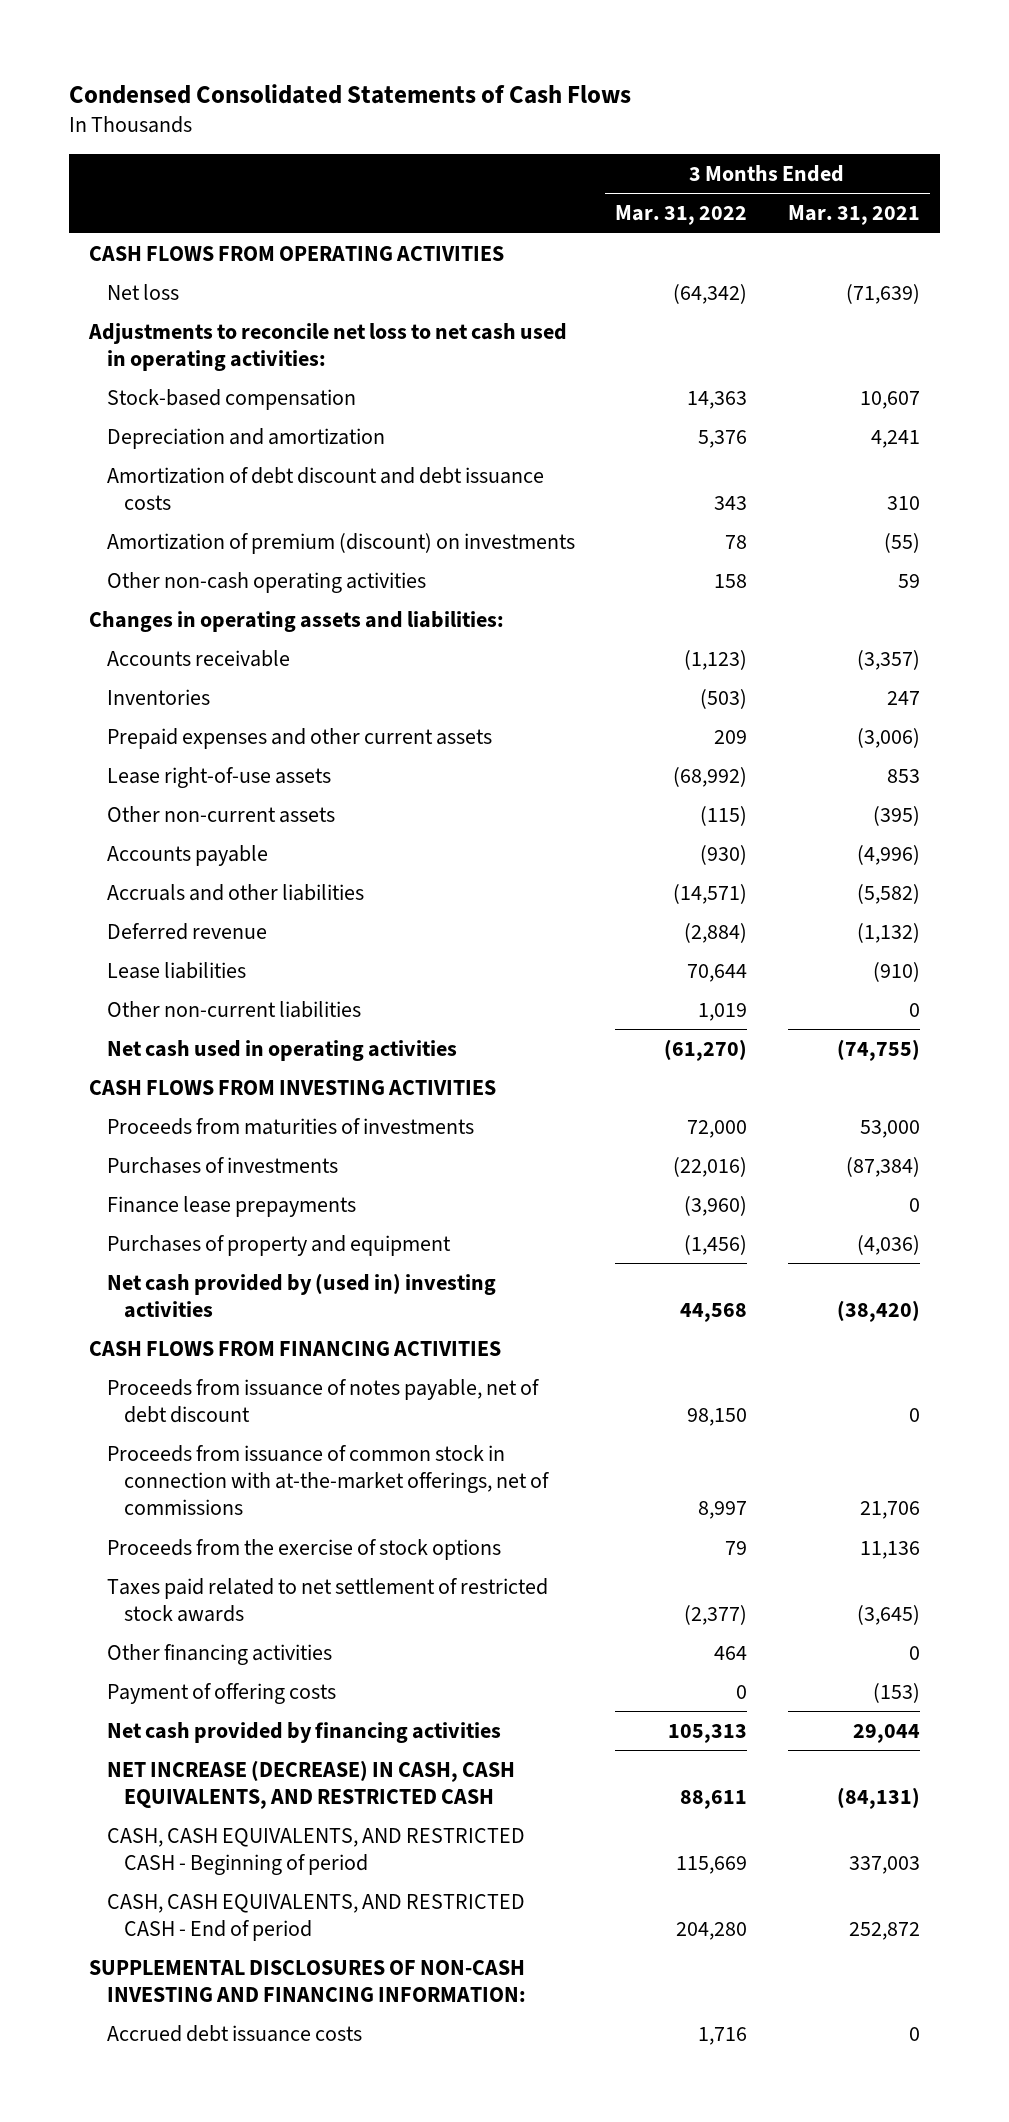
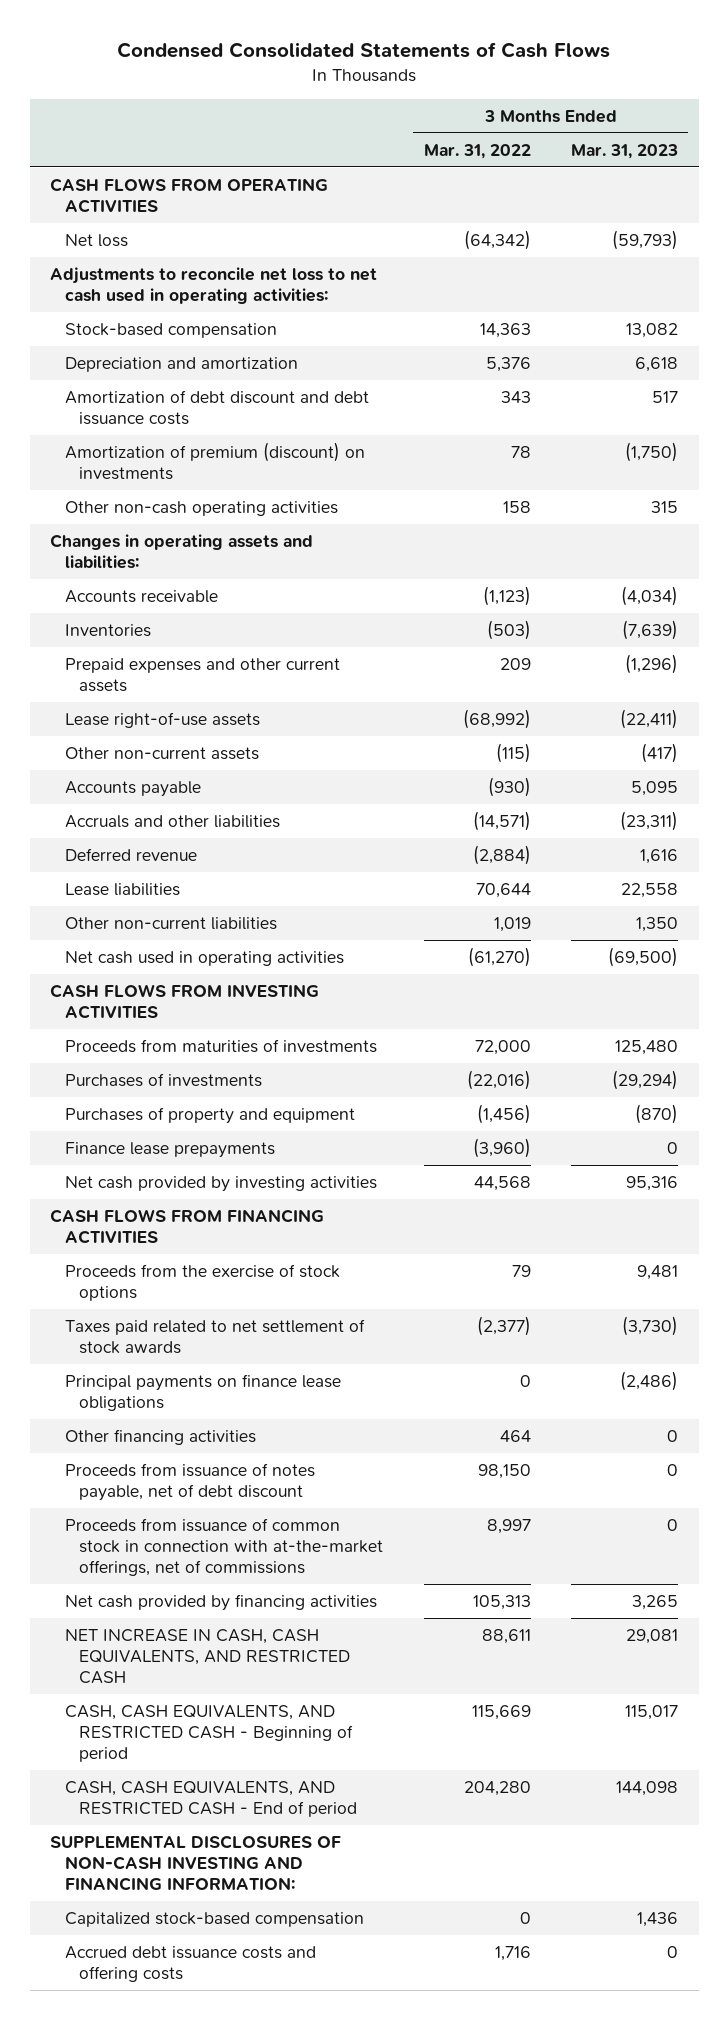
[787,205,920,226] Mar. 31, 2021 -> none
none -> [571,143,679,159] Mar. 31, 2023
[106,1195,356,1217] Finance lease prepayments -> [64,1142,275,1159] Finance lease prepayments
[106,1272,496,1318] Net cash provided by (used in) investing activities -> [64,1176,377,1193] Net cash provided by investing activities
[106,1577,548,1622] Taxes paid related to net settlement of restricted stock awards -> [64,1319,365,1354] Taxes paid related to net settlement of stock awards
none -> [64,1374,341,1411] Principal payments on finance lease obligations
[106,1682,336,1704] Payment of offering costs -> none
[106,1378,540,1423] Proceeds from issuance of notes payable, net of debt discount -> [64,1463,315,1501] Proceeds from issuance of notes payable, net of debt discount
[106,1444,551,1516] Proceeds from issuance of common stock in connection with at-the-market offerings, net of commissions -> [64,1518,383,1576] Proceeds from issuance of common stock in connection with at-the-market offerings, net of commissions
[106,1759,515,1809] NET INCREASE (DECREASE) IN CASH, CASH EQUIVALENTS, AND RESTRICTED CASH -> [64,1629,350,1684] NET INCREASE IN CASH, CASH EQUIVALENTS, AND RESTRICTED CASH
none -> [64,1912,364,1928] Capitalized stock-based compensation
[106,2024,362,2042] Accrued debt issuance costs -> [64,1946,316,1982] Accrued debt issuance costs and offering costs

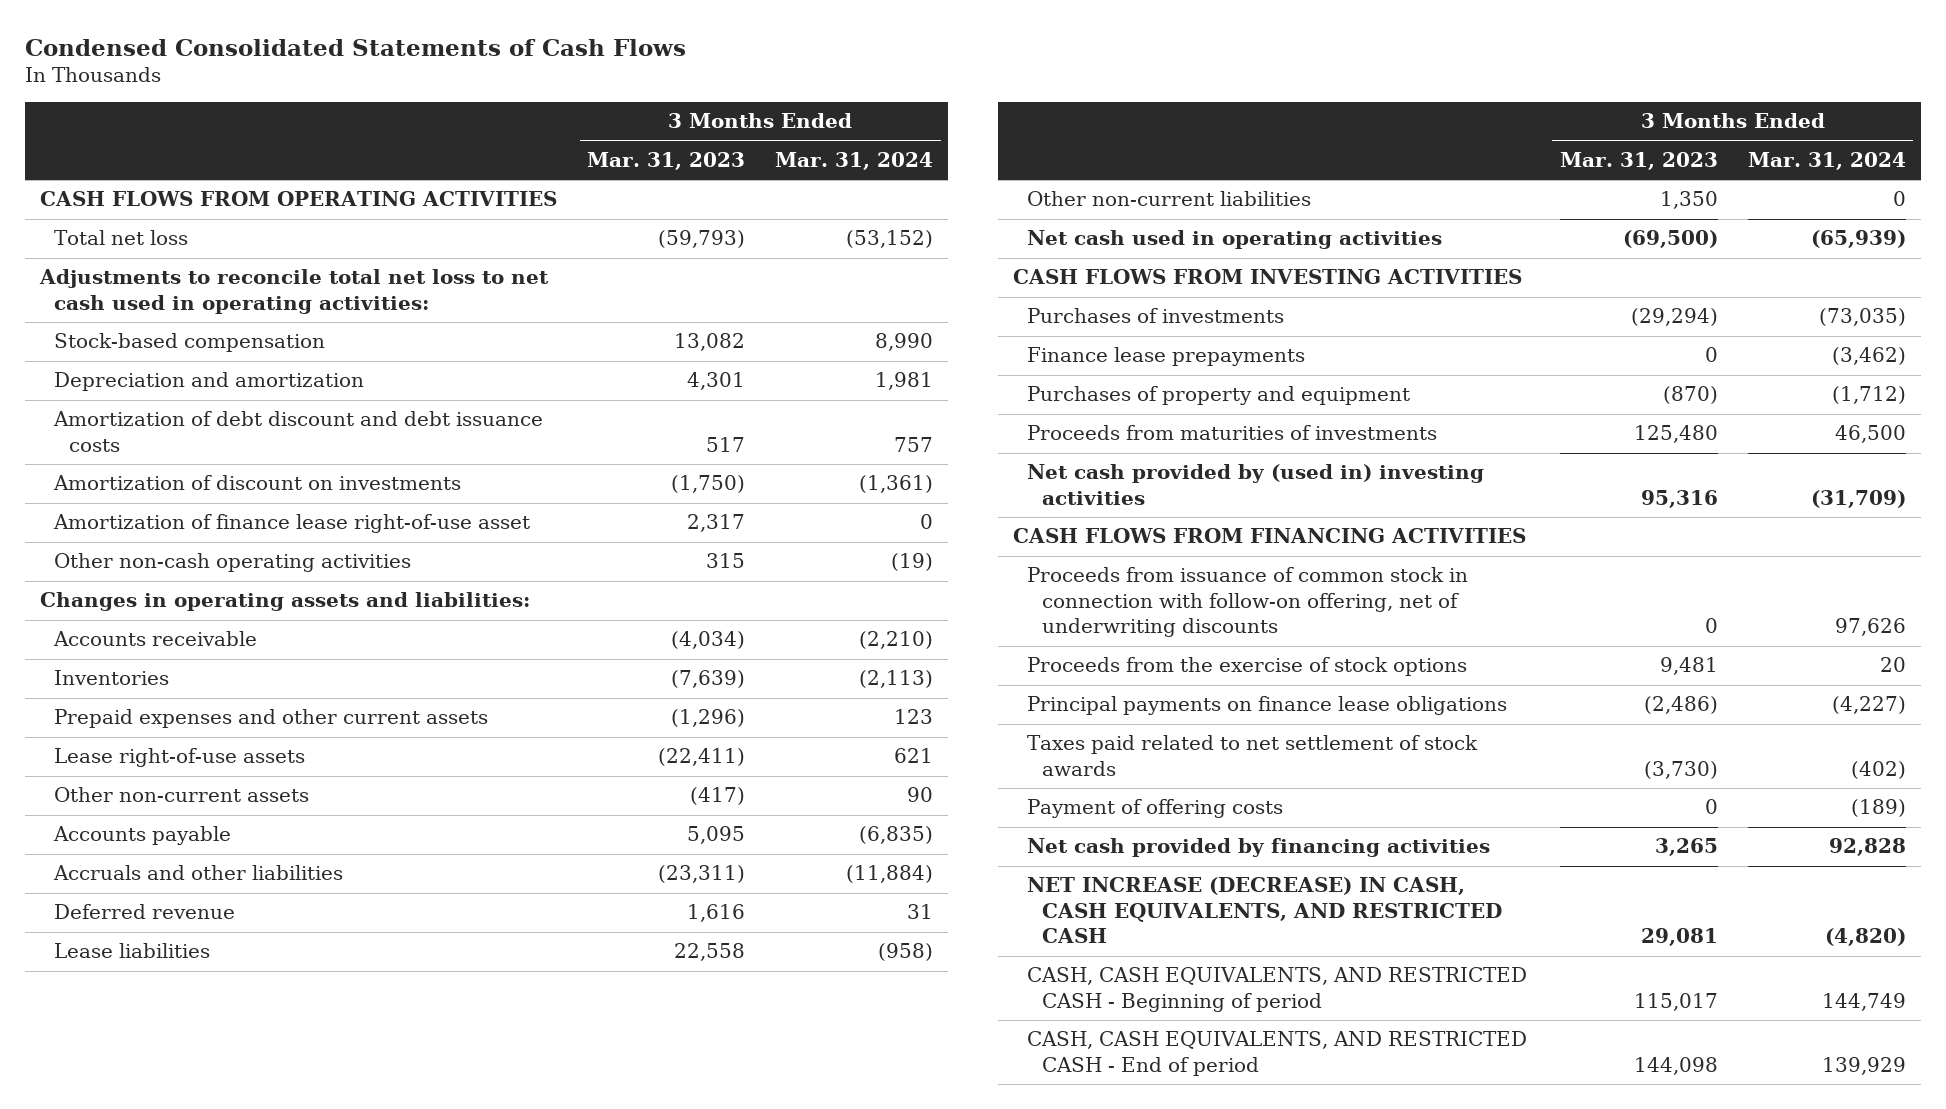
[423,143,531,159] Mar. 31, 2022 -> none
none -> [775,152,934,171] Mar. 31, 2024
[64,234,128,248] Net loss -> [54,230,189,246] Total net loss
[50,267,378,304] Adjustments to reconcile net loss to net cash used in operating activities: -> [39,269,550,314] Adjustments to reconcile total net loss to net cash used in operating activities:
[635,357,679,373] 6,618 -> [687,372,746,391] 4,301
[64,442,365,480] Amortization of premium (discount) on investments -> [53,475,462,491] Amortization of discount on investments
none -> [53,514,531,534] Amortization of finance lease right-of-use asset
[64,1107,355,1125] Purchases of property and equipment -> [1027,386,1411,406] Purchases of property and equipment
[64,1039,377,1054] Proceeds from maturities of investments -> [1027,425,1438,441] Proceeds from maturities of investments
[64,1176,377,1193] Net cash provided by investing activities -> [1027,464,1485,505] Net cash provided by (used in) investing activities
none -> [1027,567,1469,638] Proceeds from issuance of common stock in connection with follow-on offering, net of underwriting discounts
[64,1429,256,1446] Other financing activities -> none
[64,1463,315,1501] Proceeds from issuance of notes payable, net of debt discount -> none
[64,1518,383,1576] Proceeds from issuance of common stock in connection with at-the-market offerings, net of commissions -> none
[64,1319,365,1354] Taxes paid related to net settlement of stock awards -> [1027,735,1479,776] Taxes paid related to net settlement of stock awards
none -> [1027,799,1284,819] Payment of offering costs
[64,1629,350,1684] NET INCREASE IN CASH, CASH EQUIVALENTS, AND RESTRICTED CASH -> [1027,877,1502,944] NET INCREASE (DECREASE) IN CASH, CASH EQUIVALENTS, AND RESTRICTED CASH
[50,1835,342,1891] SUPPLEMENTAL DISCLOSURES OF NON-CASH INVESTING AND FINANCING INFORMATION: -> none
[64,1912,364,1928] Capitalized stock-based compensation -> none
[64,1946,316,1982] Accrued debt issuance costs and offering costs -> none

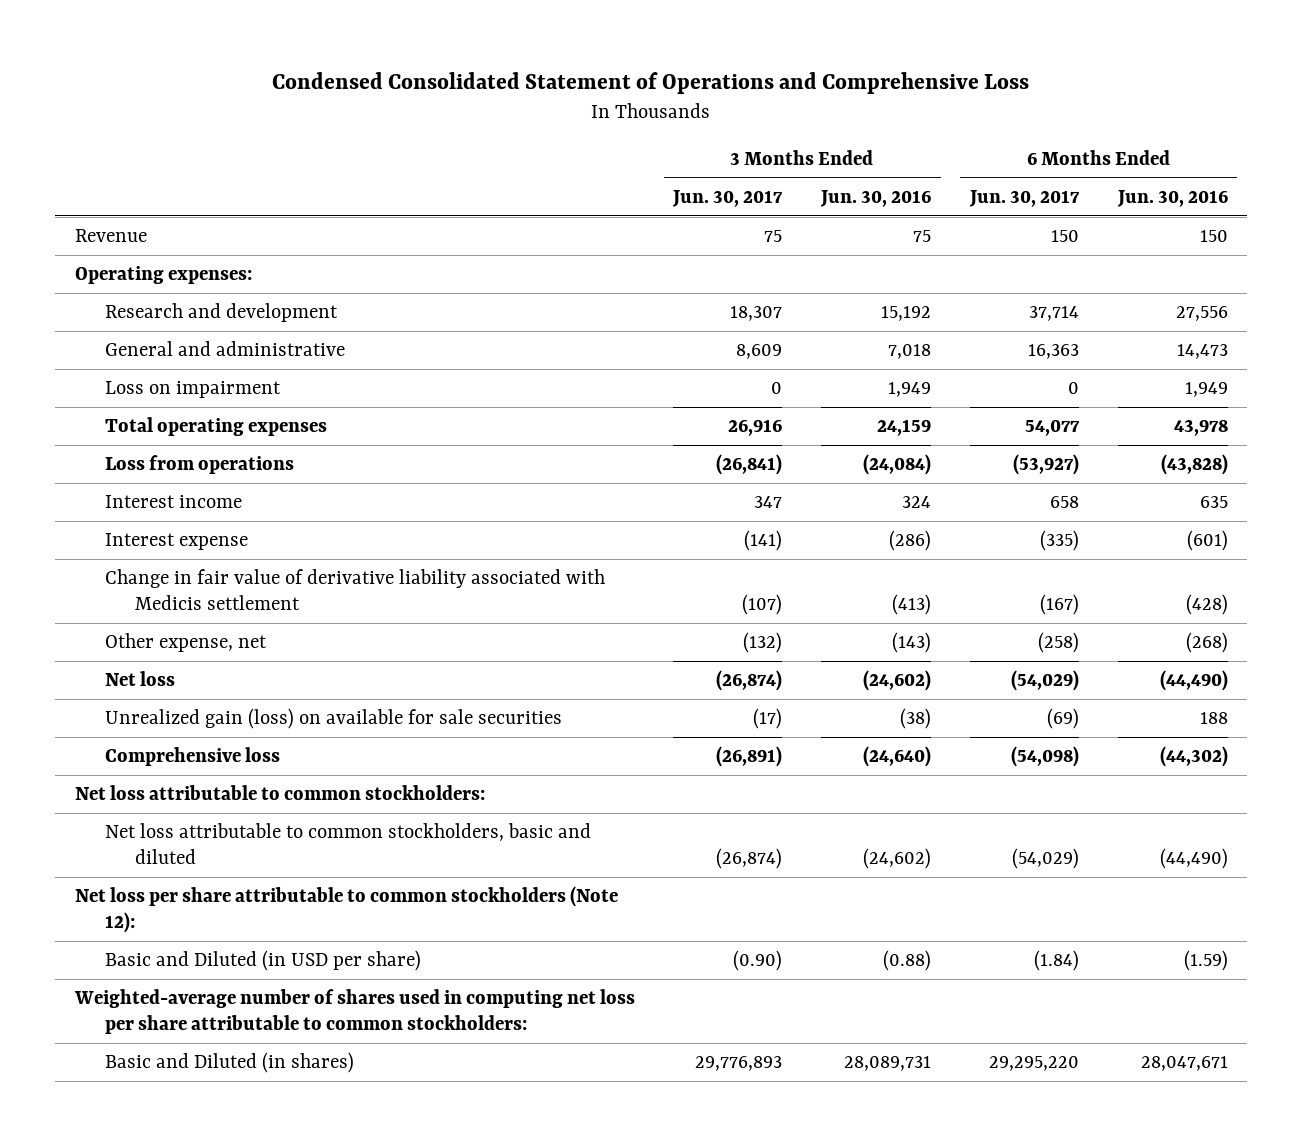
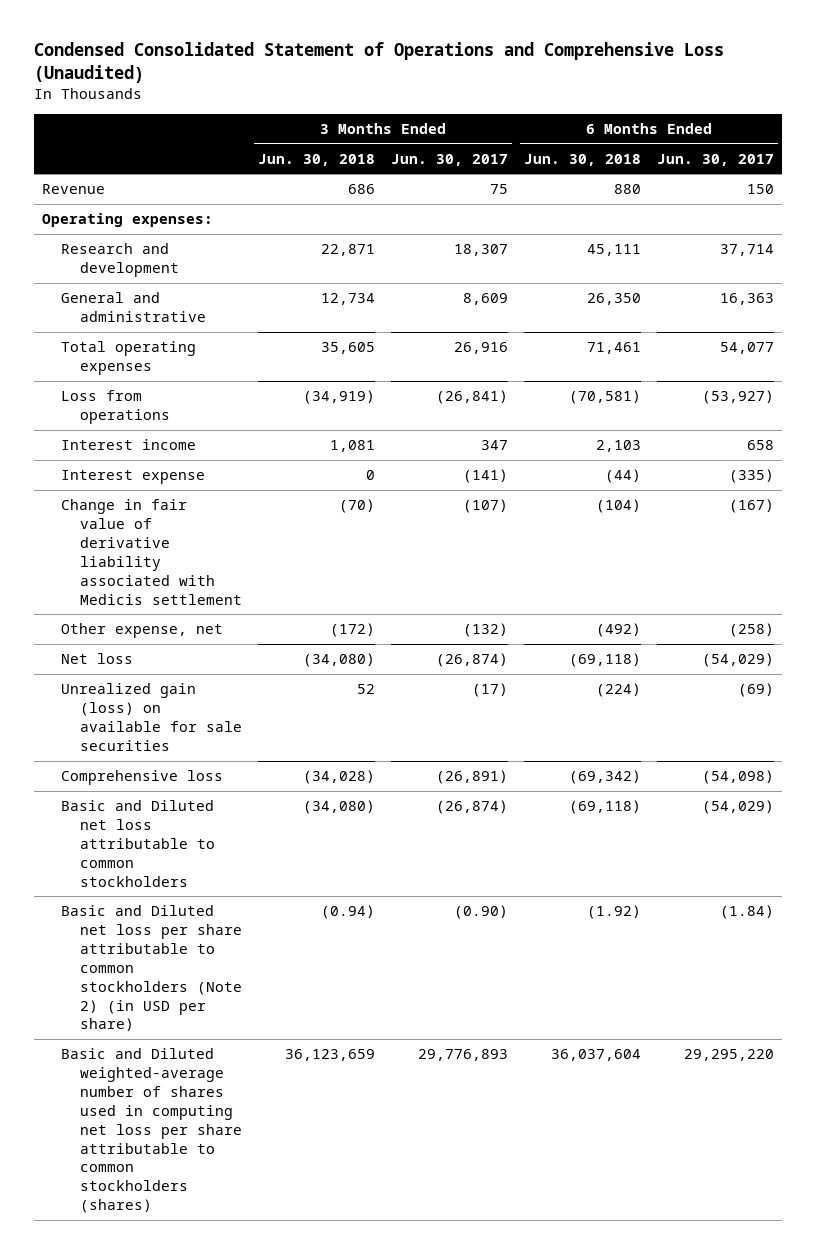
[272,71,1030,94] Condensed Consolidated Statement of Operations and Comprehensive Loss -> [33,42,724,84] Condensed Consolidated Statement of Operations and Comprehensive Loss (Unaudited)
[820,189,932,207] Jun. 30, 2016 -> none
[1116,189,1228,207] Jun. 30, 2016 -> none
none -> [257,153,375,166] Jun. 30, 2018
none -> [524,153,642,166] Jun. 30, 2018
[104,381,281,399] Loss on impairment -> none
[74,785,485,801] Net loss attributable to common stockholders: -> none
[74,886,618,934] Net loss per share attributable to common stockholders (Note 12): -> none
[73,989,635,1035] Weighted-average number of shares used in computing net loss per share attributable to common stockholders: -> none
[104,823,591,865] Net loss attributable to common stockholders, basic and diluted -> [60,800,215,887] Basic and Diluted net loss attributable to common stockholders
[104,950,421,972] Basic and Diluted (in USD per share) -> [60,905,242,1032] Basic and Diluted net loss per share attributable to common stockholders (Note 2) (in USD per share)
[104,1052,354,1074] Basic and Diluted (in shares) -> [60,1048,242,1214] Basic and Diluted weighted-average number of shares used in computing net loss per share attributable to common stockholders (shares)

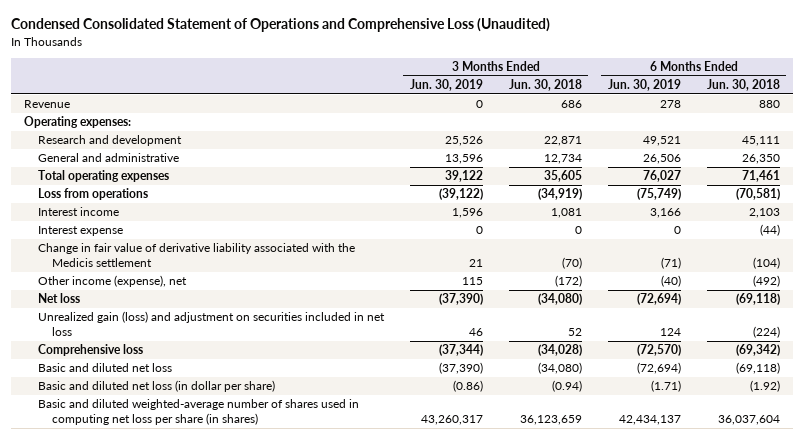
[390,153,508,166] Jun. 30, 2017 -> none
[657,153,775,166] Jun. 30, 2017 -> none
none -> [409,79,483,92] Jun. 30, 2019
none -> [607,79,681,92] Jun. 30, 2019
[60,499,242,605] Change in fair value of derivative liability associated with Medicis settlement -> [37,243,355,268] Change in fair value of derivative liability associated with the Medicis settlement
[60,623,223,639] Other expense, net -> [37,275,187,288] Other income (expense), net
[60,683,242,751] Unrealized gain (loss) on available for sale securities -> [37,311,385,337] Unrealized gain (loss) and adjustment on securities included in net loss
[60,800,215,887] Basic and Diluted net loss attributable to common stockholders -> [37,363,172,373] Basic and diluted net loss
[60,905,242,1032] Basic and Diluted net loss per share attributable to common stockholders (Note 2) (in USD per share) -> [37,380,275,393] Basic and diluted net loss (in dollar per share)
[60,1048,242,1214] Basic and Diluted weighted-average number of shares used in computing net loss per share attributable to common stockholders (shares) -> [37,399,359,426] Basic and diluted weighted-average number of shares used in computing net loss per share (in shares)

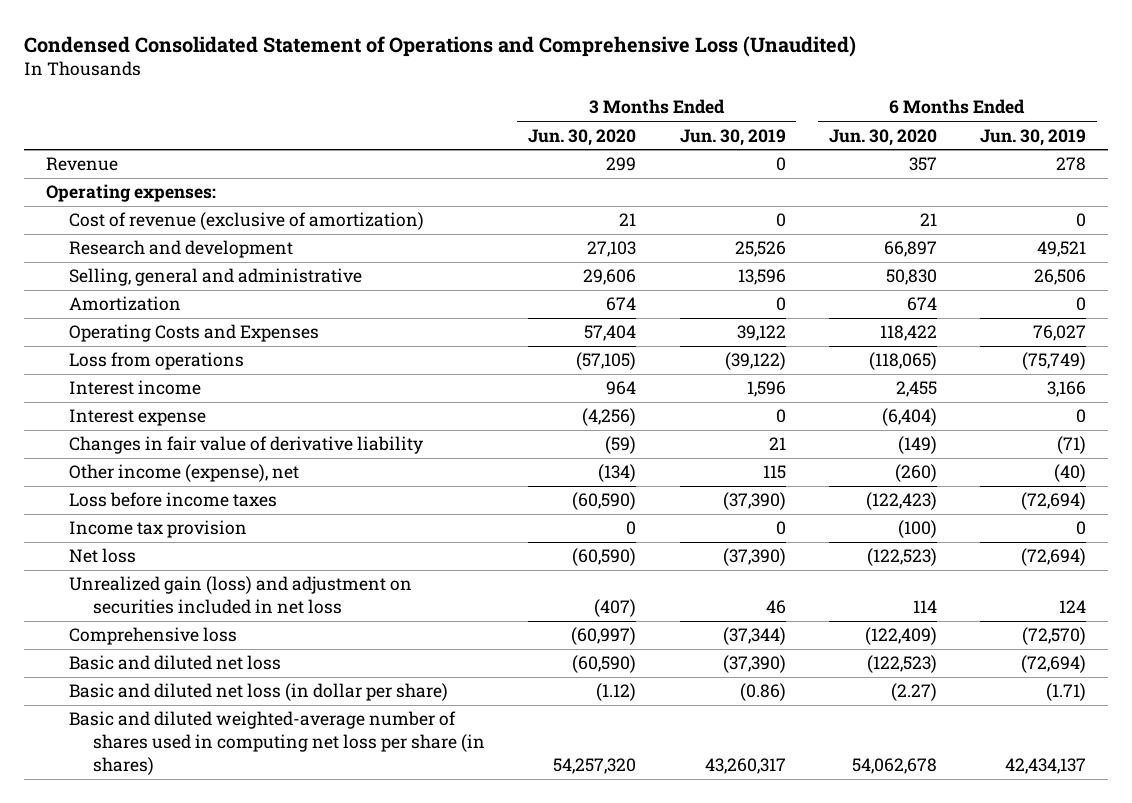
[508,79,582,92] Jun. 30, 2018 -> none
[706,79,780,92] Jun. 30, 2018 -> none
none -> [528,128,637,146] Jun. 30, 2020
none -> [828,128,937,146] Jun. 30, 2020
none -> [69,212,425,231] Cost of revenue (exclusive of amortization)
[37,153,179,163] General and administrative -> [69,268,363,287] Selling, general and administrative
none -> [69,296,182,312] Amortization
[37,170,169,183] Total operating expenses -> [69,324,320,343] Operating Costs and Expenses
[37,243,355,268] Change in fair value of derivative liability associated with the Medicis settlement -> [69,436,424,455] Changes in fair value of derivative liability
none -> [69,492,278,508] Loss before income taxes
none -> [69,520,248,539] Income tax provision

